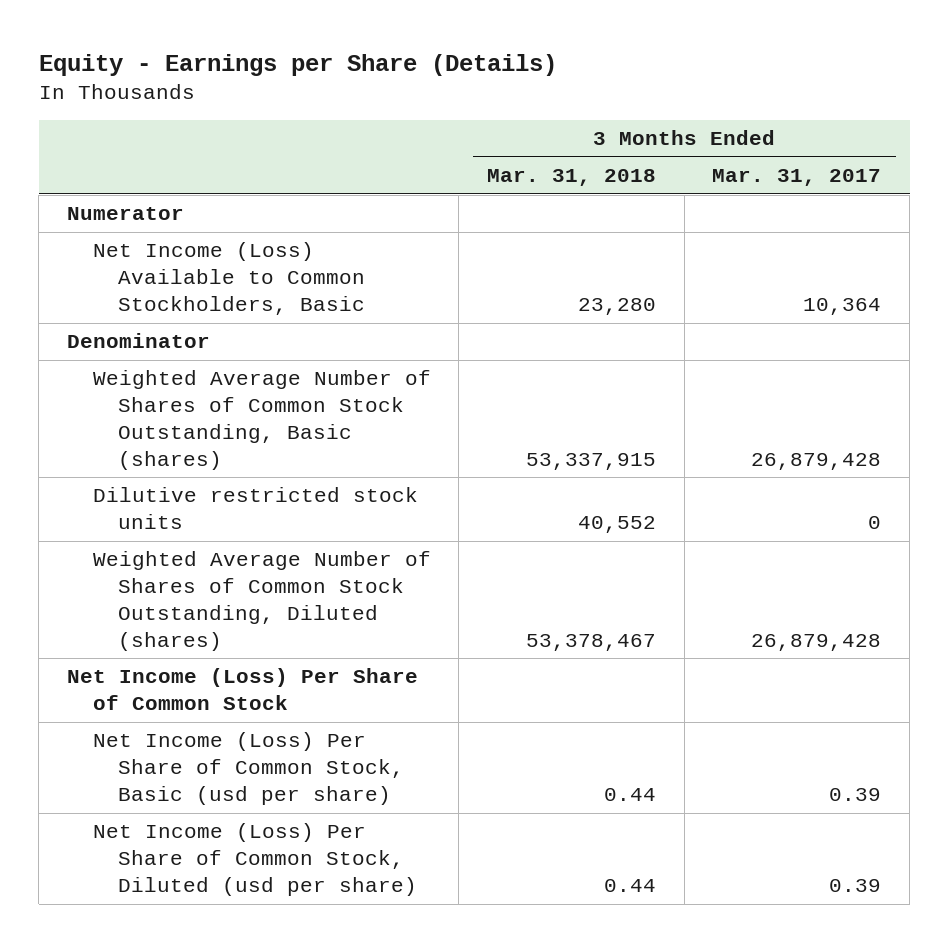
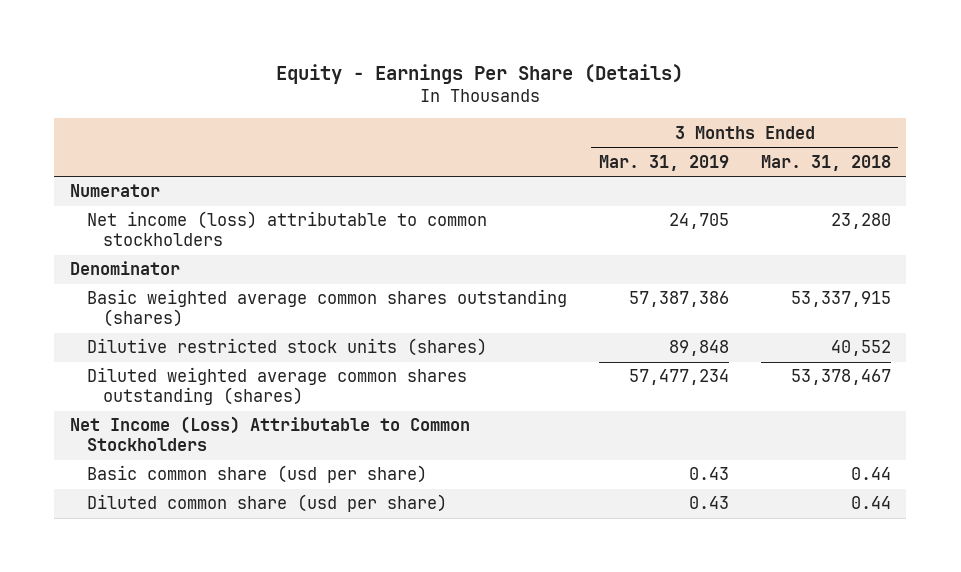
[38,54,557,77] Equity - Earnings per Share (Details) -> [276,63,684,84] Equity - Earnings Per Share (Details)
[712,169,882,187] Mar. 31, 2017 -> none
none -> [598,154,729,171] Mar. 31, 2019
[92,242,366,316] Net Income (Loss) Available to Common Stockholders, Basic -> [86,211,487,247] Net income (loss) attributable to common stockholders
[92,370,431,470] Weighted Average Number of Shares of Common Stock Outstanding, Basic (shares) -> [86,289,567,328] Basic weighted average common shares outstanding (shares)
[92,487,418,530] Dilutive restricted stock units -> [86,338,487,357] Dilutive restricted stock units (shares)
[92,551,431,651] Weighted Average Number of Shares of Common Stock Outstanding, Diluted (shares) -> [86,367,467,406] Diluted weighted average common shares outstanding (shares)
[67,668,419,711] Net Income (Loss) Per Share of Common Stock -> [70,416,471,452] Net Income (Loss) Attributable to Common Stockholders
[92,732,405,806] Net Income (Loss) Per Share of Common Stock, Basic (usd per share) -> [86,465,427,484] Basic common share (usd per share)
[92,823,418,897] Net Income (Loss) Per Share of Common Stock, Diluted (usd per share) -> [86,494,447,513] Diluted common share (usd per share)

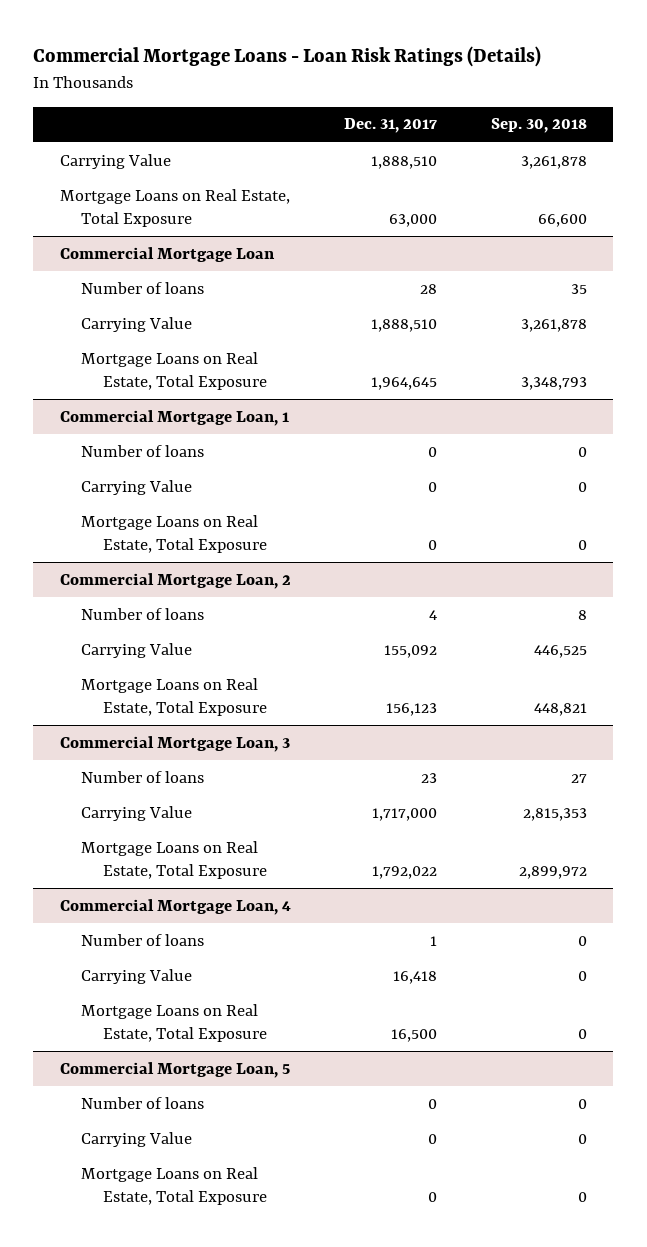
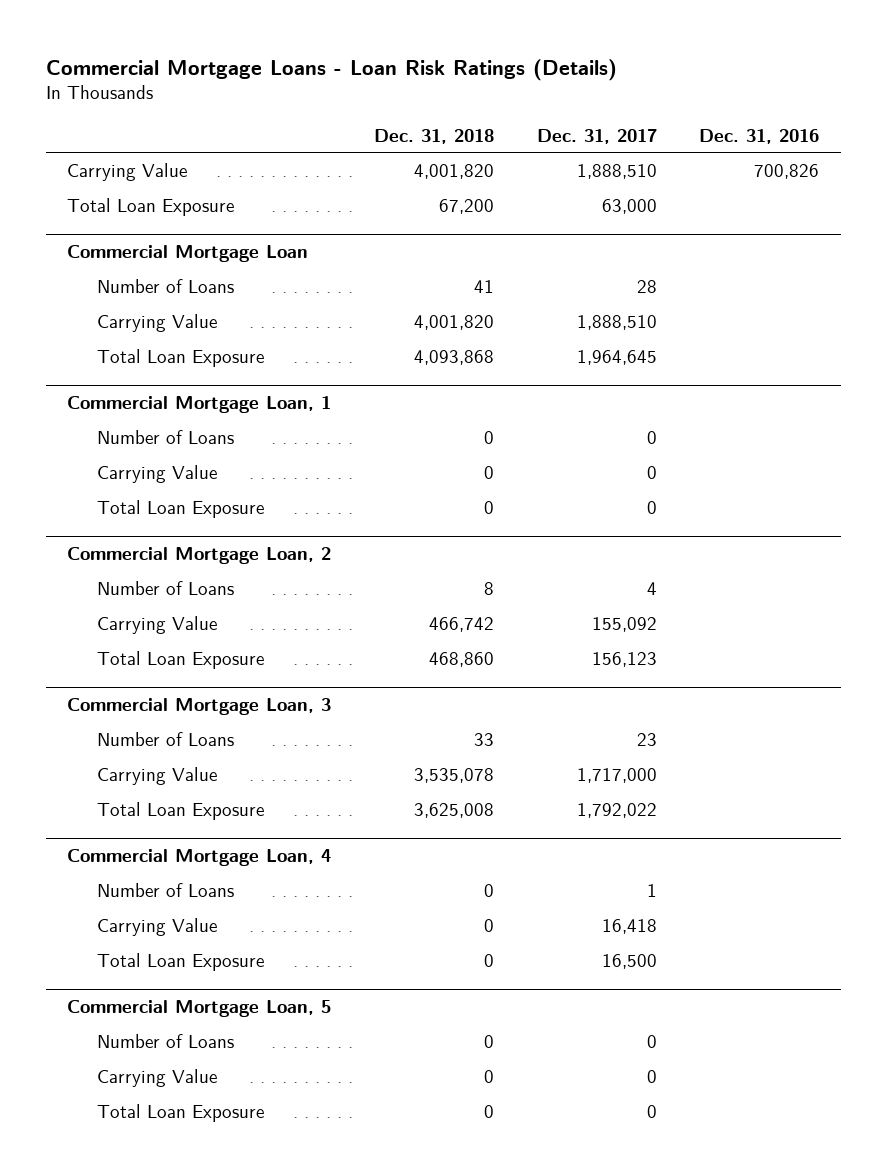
[490,118,587,134] Sep. 30, 2018 -> none
none -> [373,128,494,144] Dec. 31, 2018
none -> [699,128,820,144] Dec. 31, 2016
[59,188,290,227] Mortgage Loans on Real Estate, Total Exposure -> [67,197,235,216] Total Loan Exposure
[81,281,205,294] Number of loans -> [96,278,234,293] Number of Loans
[81,351,267,390] Mortgage Loans on Real Estate, Total Exposure -> [96,348,264,367] Total Loan Exposure
[81,444,205,457] Number of loans -> [96,429,234,444] Number of Loans
[81,514,267,553] Mortgage Loans on Real Estate, Total Exposure -> [96,499,264,518] Total Loan Exposure
[81,607,205,620] Number of loans -> [96,580,234,595] Number of Loans
[81,677,267,716] Mortgage Loans on Real Estate, Total Exposure -> [96,650,264,669] Total Loan Exposure
[81,770,205,783] Number of loans -> [96,731,234,746] Number of Loans
[81,840,267,879] Mortgage Loans on Real Estate, Total Exposure -> [96,801,264,820] Total Loan Exposure
[81,933,205,946] Number of loans -> [96,882,234,897] Number of Loans
[81,1003,267,1042] Mortgage Loans on Real Estate, Total Exposure -> [96,952,264,971] Total Loan Exposure
[81,1096,205,1109] Number of loans -> [96,1033,234,1048] Number of Loans
[81,1166,267,1205] Mortgage Loans on Real Estate, Total Exposure -> [96,1103,264,1122] Total Loan Exposure

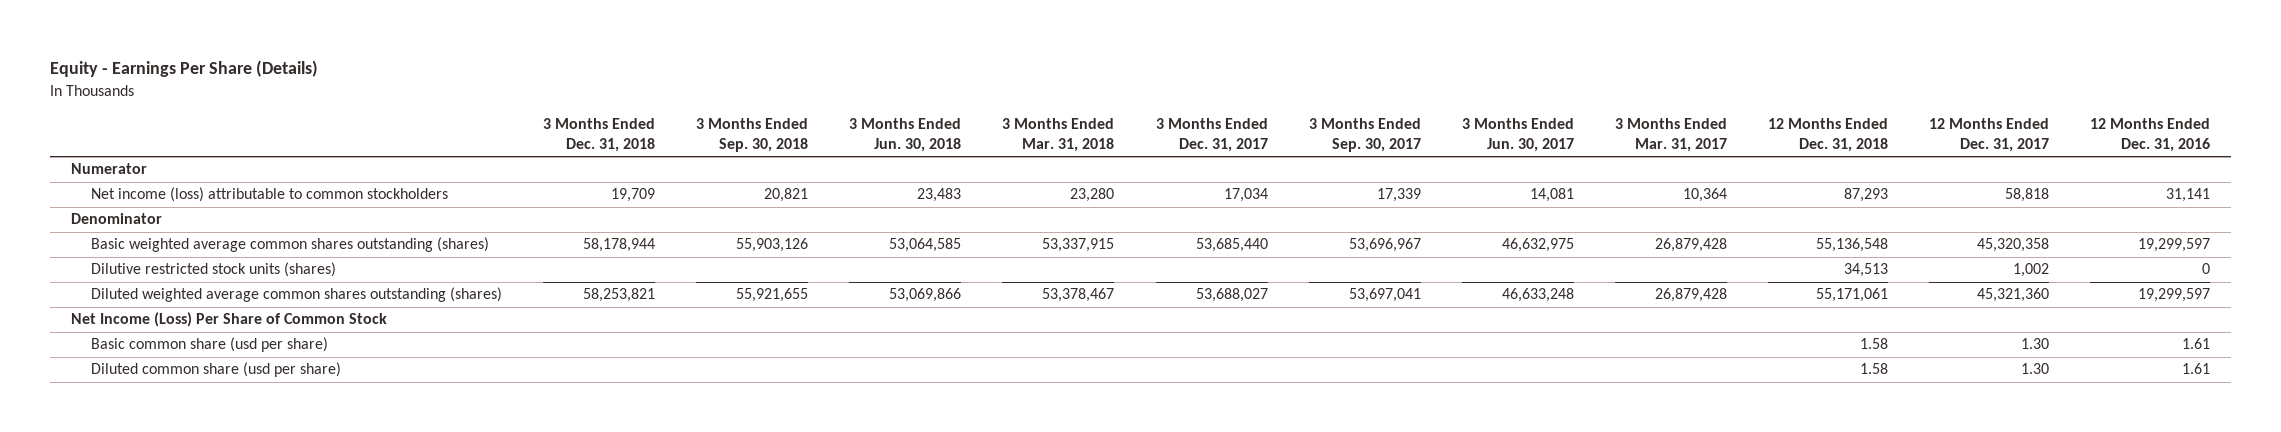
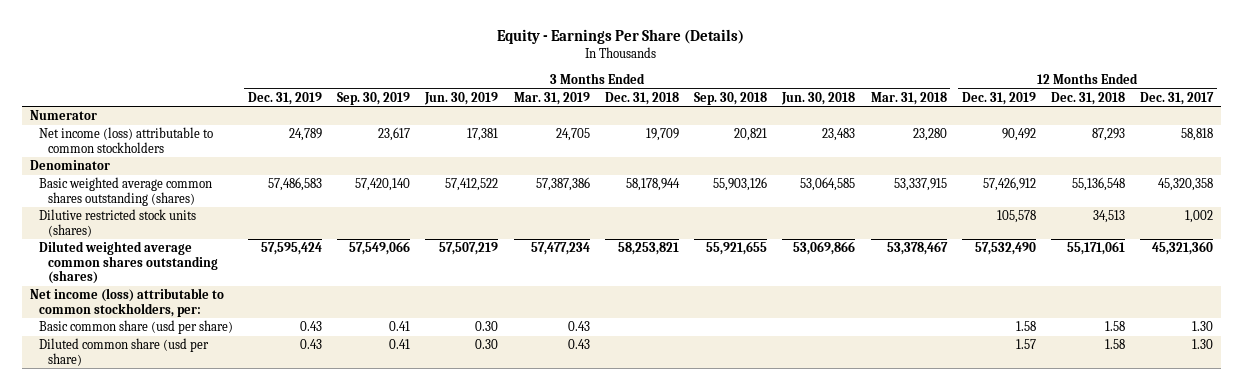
[1155,117,1268,153] 3 Months Ended Dec. 31, 2017 -> none
[1308,117,1421,153] 3 Months Ended Sep. 30, 2017 -> none
[1461,117,1574,153] 3 Months Ended Jun. 30, 2017 -> none
[1614,117,1727,153] 3 Months Ended Mar. 31, 2017 -> none
[2090,117,2211,153] 12 Months Ended Dec. 31, 2016 -> none
none -> [247,91,322,105] Dec. 31, 2019
none -> [337,91,411,105] Sep. 30, 2019
none -> [424,91,499,105] Jun. 30, 2019
none -> [513,91,590,105] Mar. 31, 2019
none -> [961,91,1036,105] Dec. 31, 2019
[70,312,387,328] Net Income (Loss) Per Share of Common Stock -> [29,288,224,317] Net income (loss) attributable to common stockholders, per:

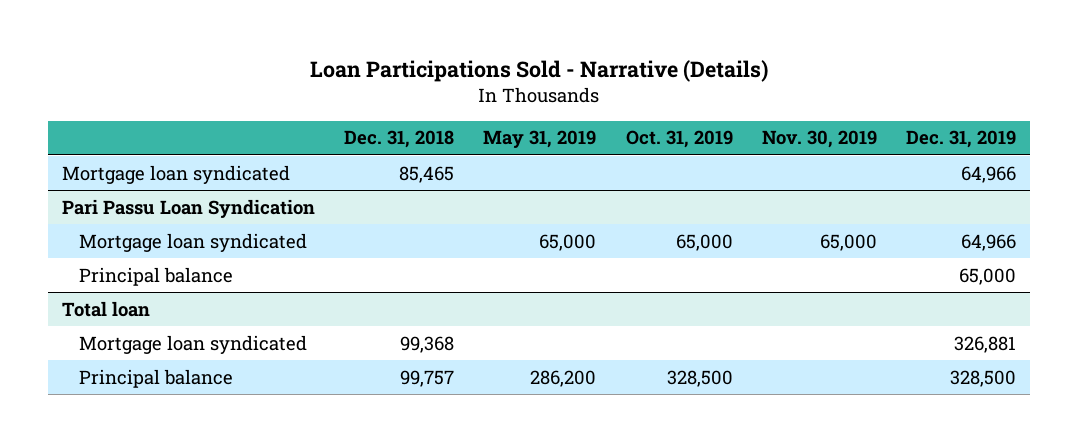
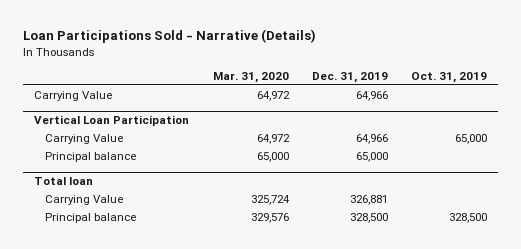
[344,130,455,149] Dec. 31, 2018 -> none
[483,130,597,149] May 31, 2019 -> none
[761,130,877,149] Nov. 30, 2019 -> none
none -> [212,71,289,83] Mar. 31, 2020
[62,198,316,218] Pari Passu Loan Syndication -> none
[62,164,291,184] Mortgage loan syndicated -> [34,90,114,101] Carrying Value
none -> [34,114,190,126] Vertical Loan Participation
[79,232,308,252] Mortgage loan syndicated -> [44,133,124,144] Carrying Value
[79,334,308,354] Mortgage loan syndicated -> [44,194,124,205] Carrying Value

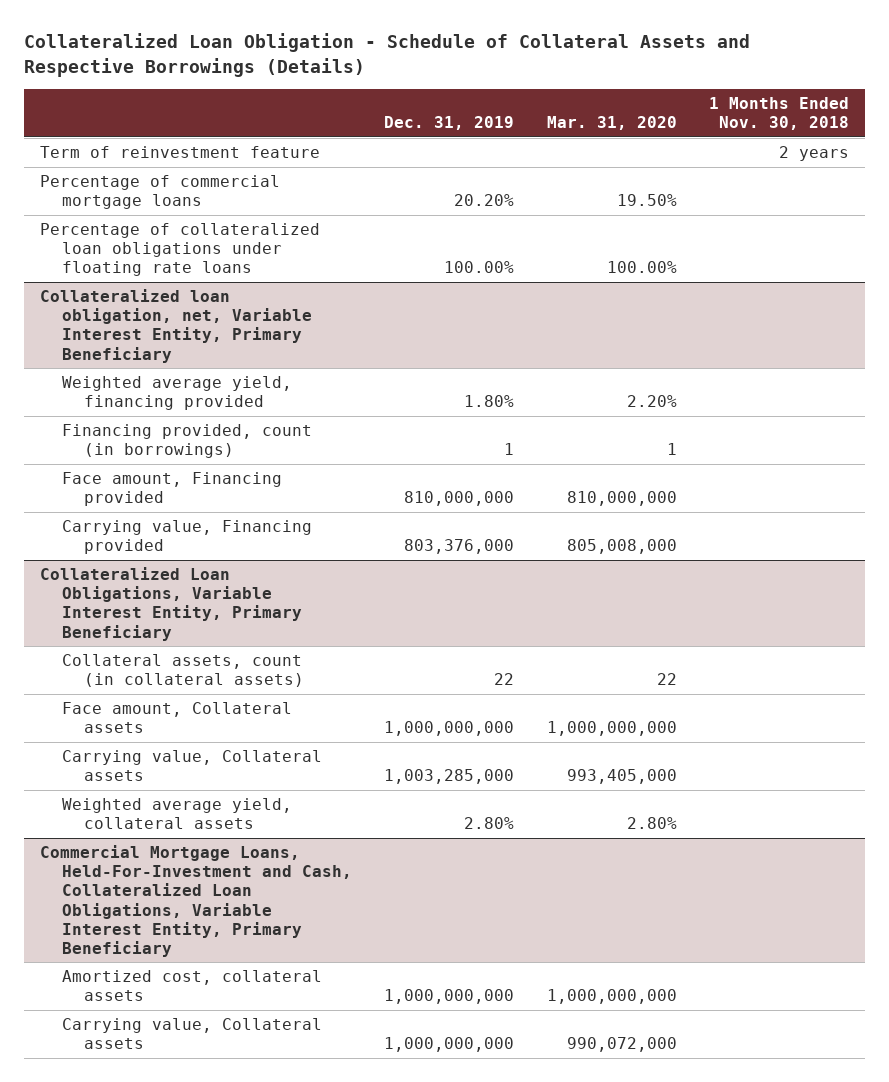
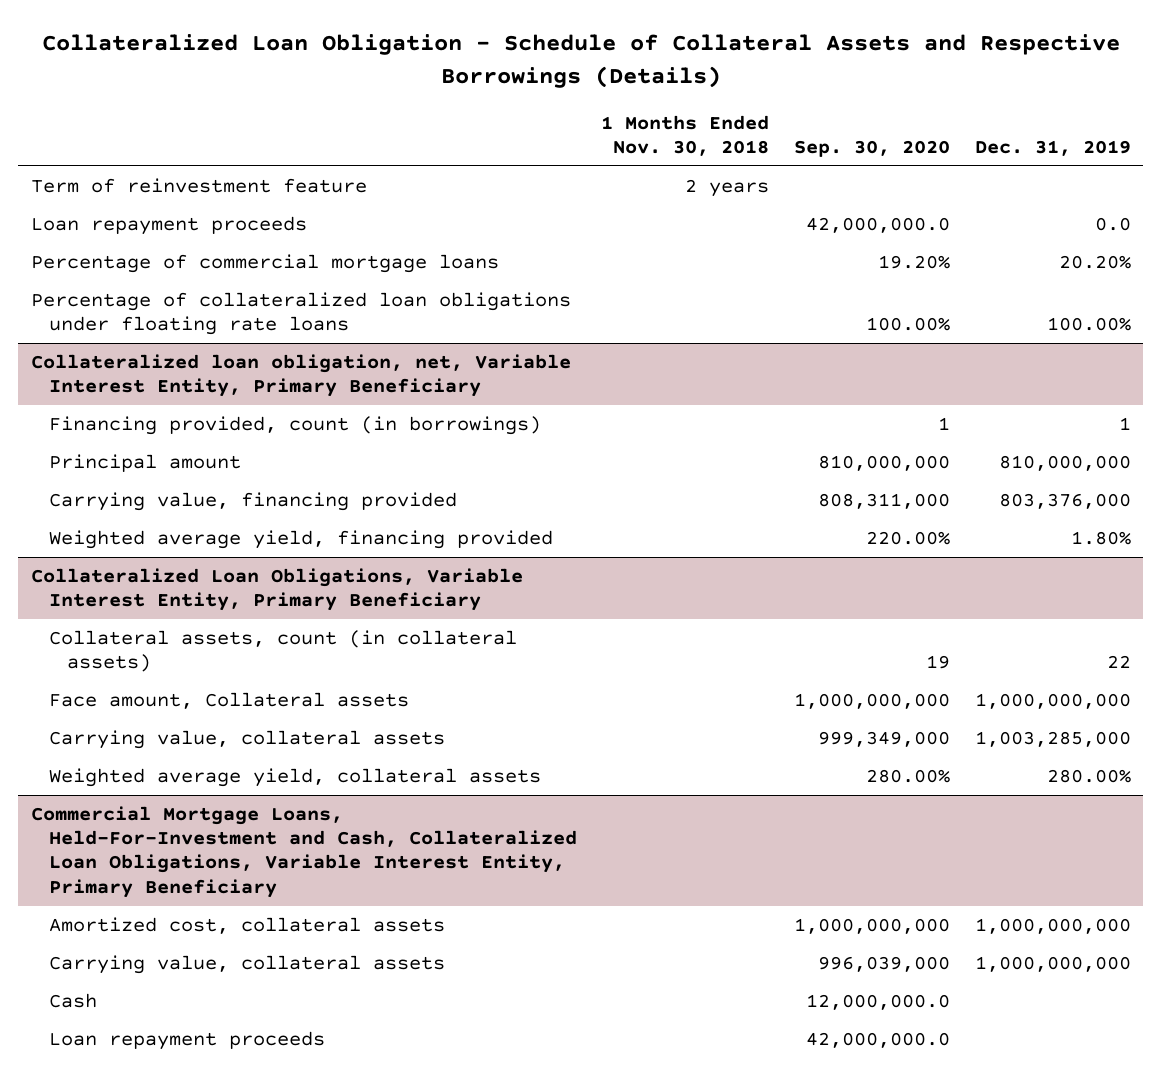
[546,115,677,130] Mar. 31, 2020 -> none
none -> [794,139,951,157] Sep. 30, 2020
none -> [30,216,307,236] Loan repayment proceeds
[62,472,283,507] Face amount, Financing provided -> [48,454,241,473] Principal amount
[62,520,313,555] Carrying value, Financing provided -> [48,492,457,512] Carrying value, financing provided
[62,376,293,411] Weighted average yield, financing provided -> [48,530,553,550] Weighted average yield, financing provided
[62,750,323,782] Carrying value, Collateral assets -> [48,730,445,750] Carrying value, collateral assets
[464,817,515,830] 2.80% -> [1047,769,1132,784] 280.00%
[62,1018,323,1050] Carrying value, Collateral assets -> [48,955,445,975] Carrying value, collateral assets
none -> [48,993,97,1009] Cash
none -> [48,1031,325,1051] Loan repayment proceeds

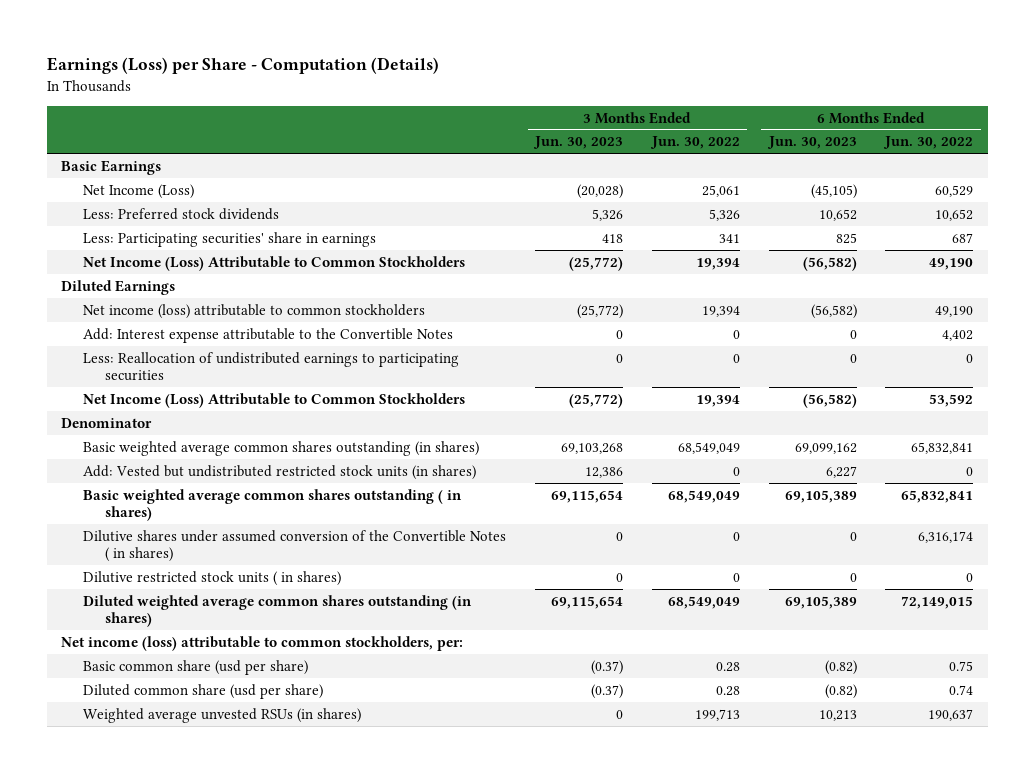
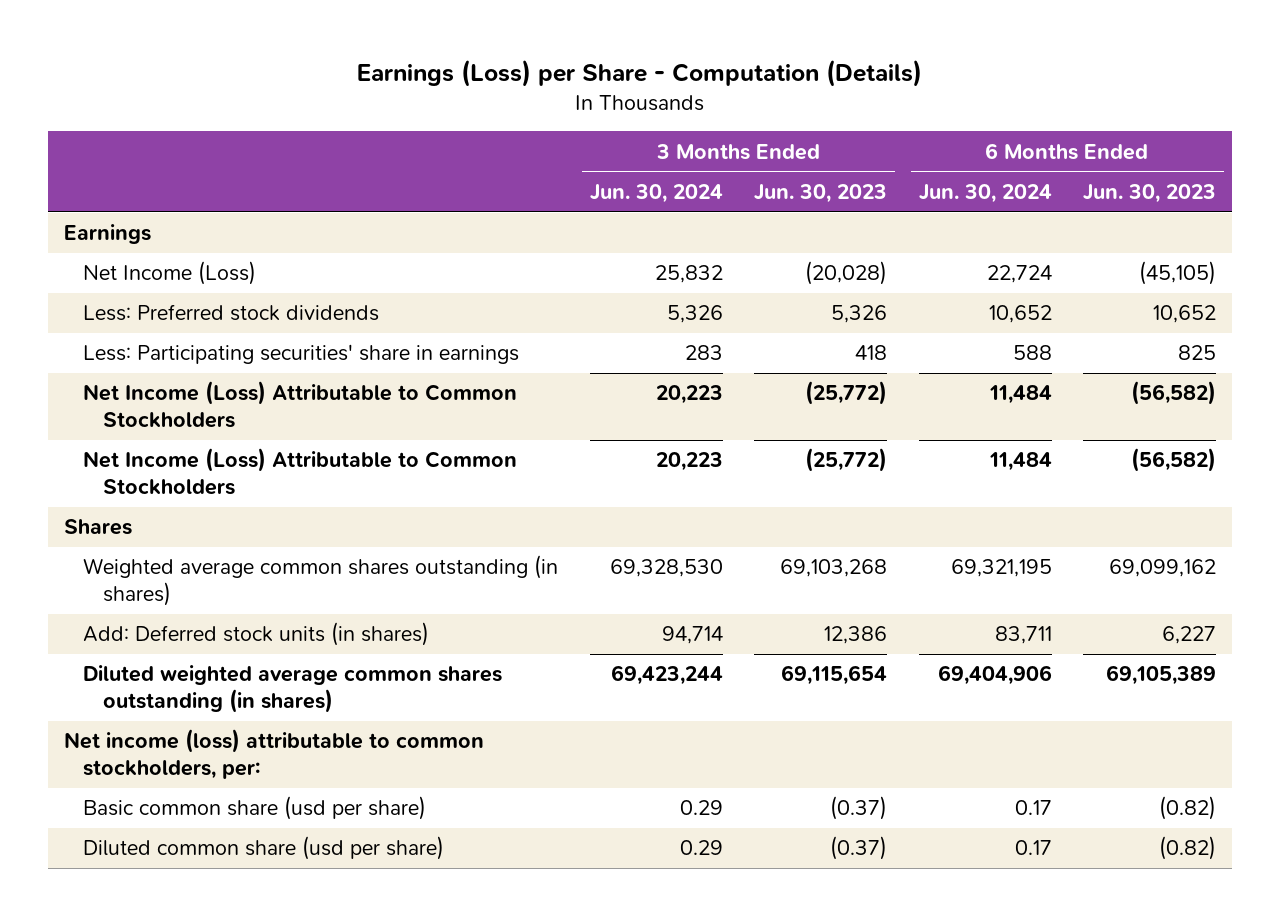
[649,136,740,150] Jun. 30, 2022 -> none
[883,136,974,150] Jun. 30, 2022 -> none
none -> [589,183,723,203] Jun. 30, 2024
none -> [918,183,1052,203] Jun. 30, 2024
[61,159,162,175] Basic Earnings -> [63,224,151,245] Earnings
[61,279,176,295] Diluted Earnings -> none
[83,303,426,319] Net income (loss) attributable to common stockholders -> none
[83,327,454,343] Add: Interest expense attributable to the Convertible Notes -> none
[83,351,460,382] Less: Reallocation of undistributed earnings to participating securities -> none
[83,488,463,522] Basic weighted average common shares outstanding ( in shares) -> none
[83,529,507,563] Dilutive shares under assumed conversion of the Convertible Notes ( in shares) -> none
[83,570,342,586] Dilutive restricted stock units ( in shares) -> none
[61,417,153,428] Denominator -> [63,519,132,536] Shares
[83,440,480,456] Basic weighted average common shares outstanding (in shares) -> [83,555,559,607] Weighted average common shares outstanding (in shares)
[83,464,477,480] Add: Vested but undistributed restricted stock units (in shares) -> [83,622,430,647] Add: Deferred stock units (in shares)
[83,707,362,723] Weighted average unvested RSUs (in shares) -> none

